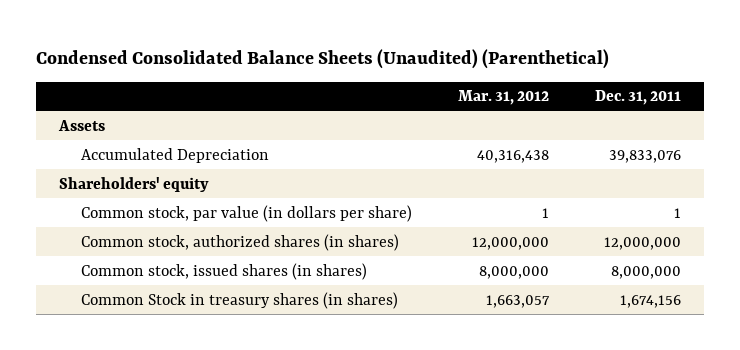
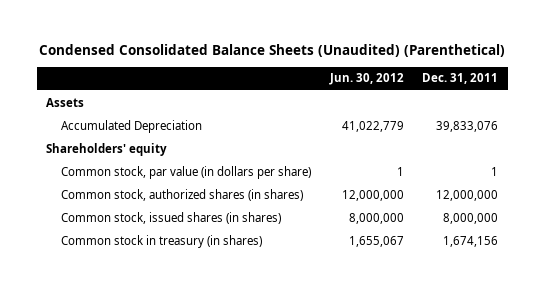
[458,90,550,106] Mar. 31, 2012 -> none
none -> [328,73,404,86] Jun. 30, 2012
[80,291,398,309] Common Stock in treasury shares (in shares) -> [61,234,263,248] Common stock in treasury (in shares)

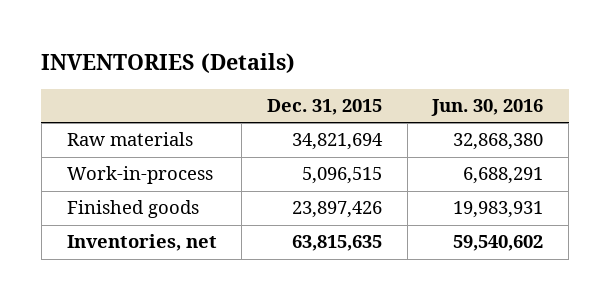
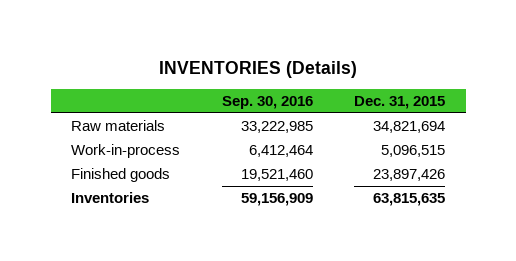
[431,98,544,116] Jun. 30, 2016 -> none
none -> [221,96,313,110] Sep. 30, 2016
[66,234,217,252] Inventories, net -> [71,192,150,204] Inventories

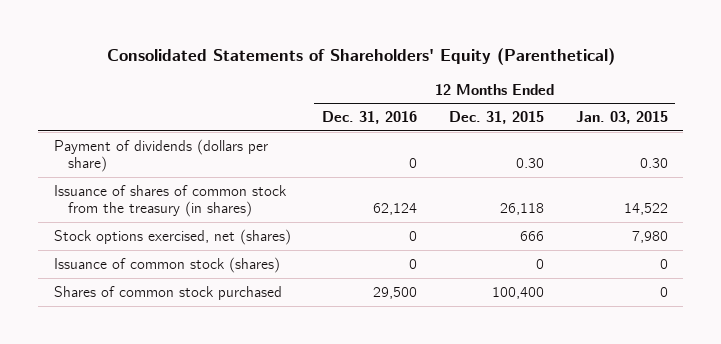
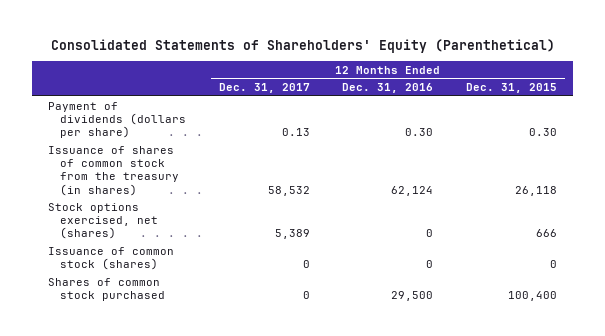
[575,111,668,125] Jan. 03, 2015 -> none
none -> [218,83,310,94] Dec. 31, 2017
[409,158,418,169] 0 -> [405,128,434,137] 0.30

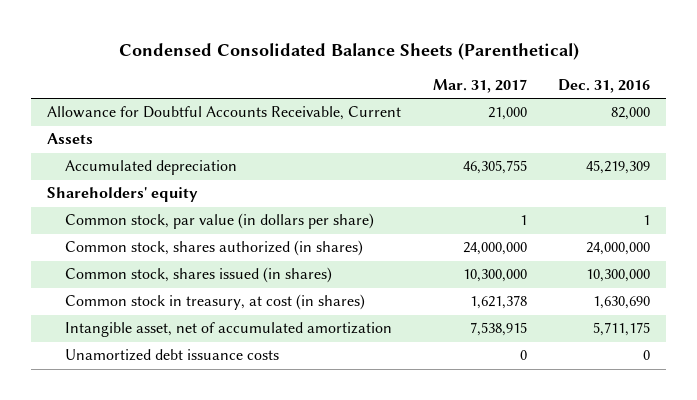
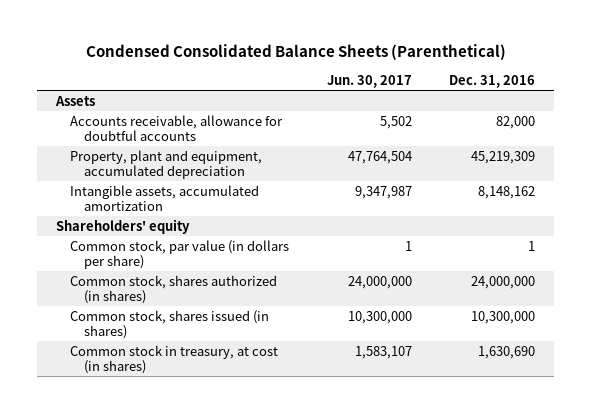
[432,79,527,94] Mar. 31, 2017 -> none
none -> [326,74,412,88] Jun. 30, 2017
[47,106,402,121] Allowance for Doubtful Accounts Receivable, Current -> none
none -> [69,114,283,141] Accounts receivable, allowance for doubtful accounts
[64,160,237,176] Accumulated depreciation -> [69,149,262,179] Property, plant and equipment, accumulated depreciation
none -> [69,184,259,211] Intangible assets, accumulated amortization
[64,322,392,338] Intangible asset, net of accumulated amortization -> none
[64,349,279,362] Unamortized debt issuance costs -> none

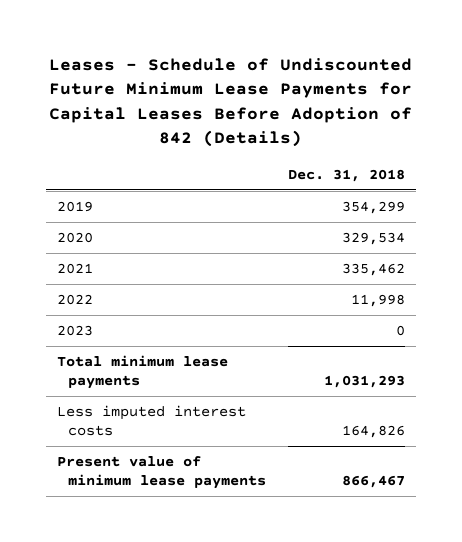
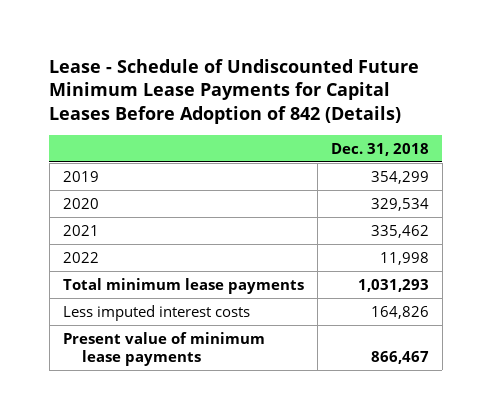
[48,58,412,148] Leases - Schedule of Undiscounted Future Minimum Lease Payments for Capital Leases Before Adoption of 842 (Details) -> [49,58,420,125] Lease - Schedule of Undiscounted Future Minimum Lease Payments for Capital Leases Before Adoption of 842 (Details)
[56,325,93,337] 2023 -> none

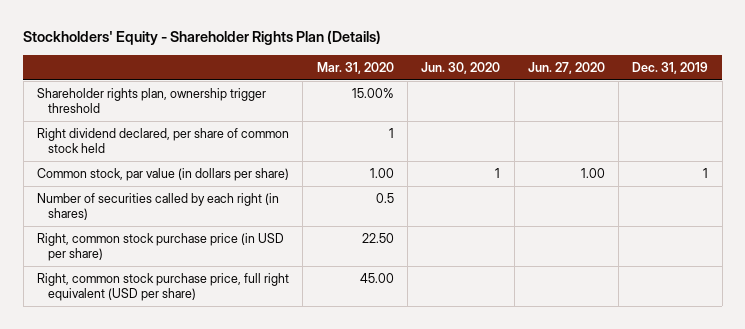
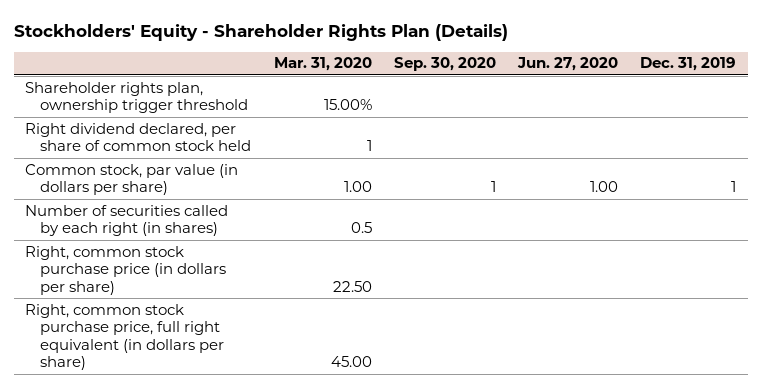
[421,61,501,74] Jun. 30, 2020 -> none
none -> [393,57,496,72] Sep. 30, 2020
[37,232,285,262] Right, common stock purchase price (in USD per share) -> [24,245,227,295] Right, common stock purchase price (in dollars per share)
[37,272,290,302] Right, common stock purchase price, full right equivalent (USD per share) -> [24,303,225,371] Right, common stock purchase price, full right equivalent (in dollars per share)

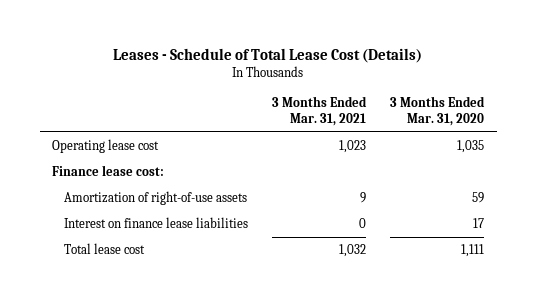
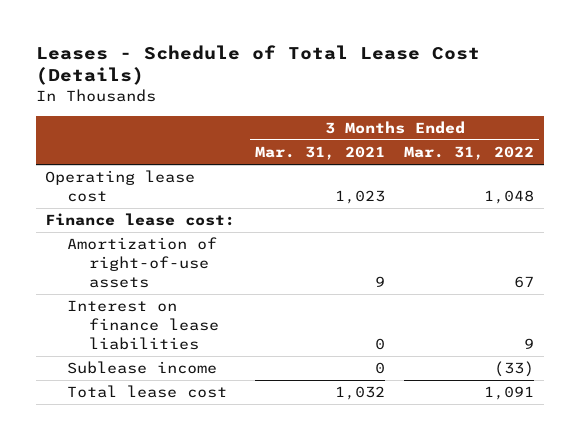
[390,96,486,127] 3 Months Ended Mar. 31, 2020 -> none
none -> [404,146,535,161] Mar. 31, 2022
none -> [67,361,218,375] Sublease income

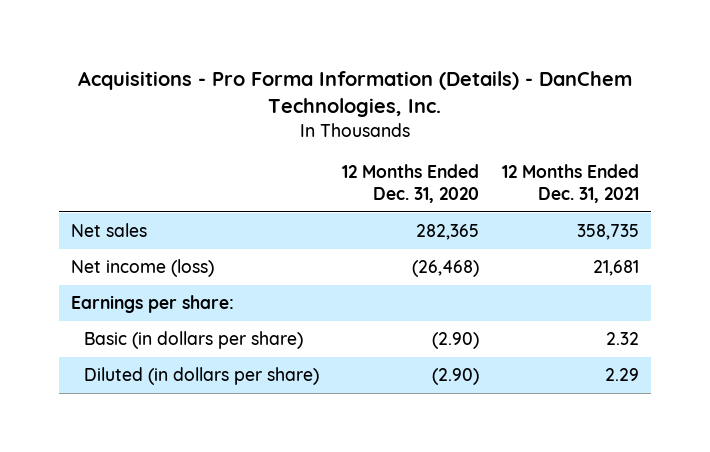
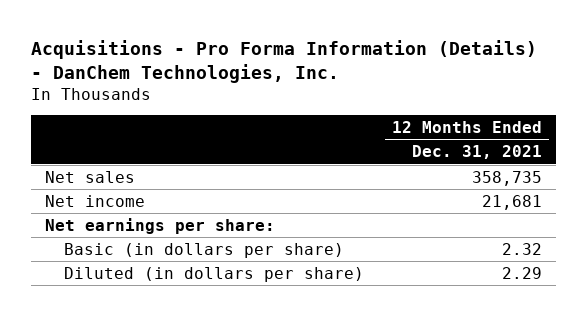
[341,164,479,204] 12 Months Ended Dec. 31, 2020 -> none
[70,258,214,277] Net income (loss) -> [44,194,145,207] Net income
[70,294,234,313] Earnings per share: -> [44,217,275,234] Net earnings per share:

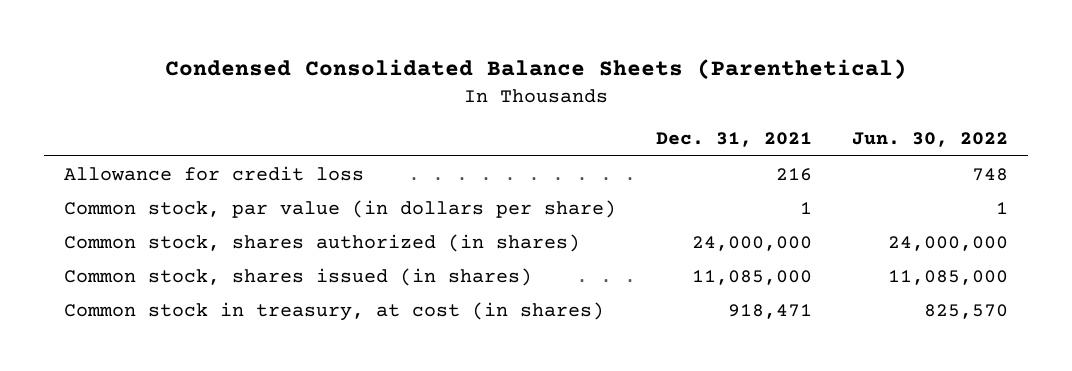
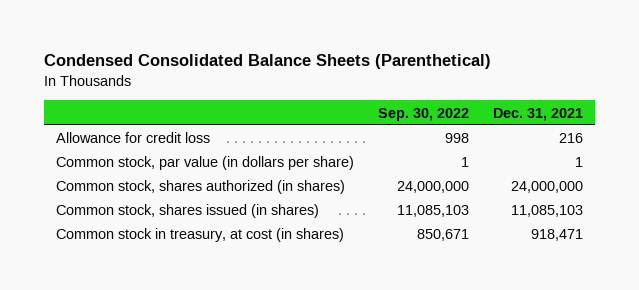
[851,132,1008,148] Jun. 30, 2022 -> none
none -> [377,107,469,121] Sep. 30, 2022
[691,269,812,285] 11,085,000 -> [510,205,583,218] 11,085,103

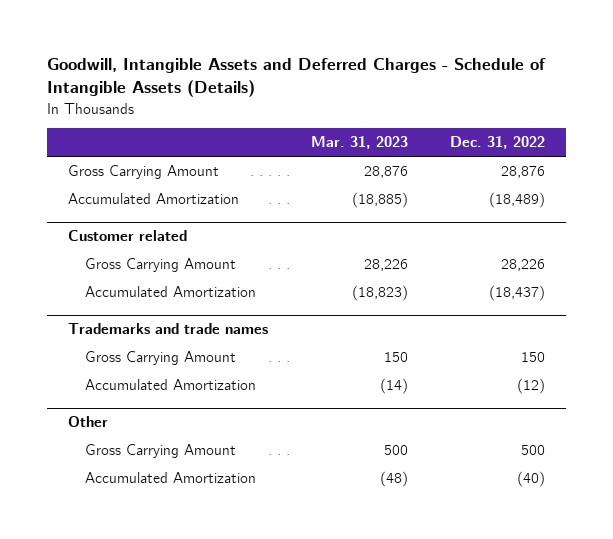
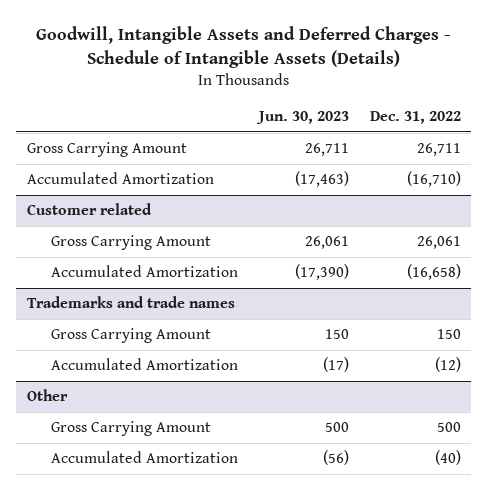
[310,136,408,150] Mar. 31, 2023 -> none
none -> [255,110,349,124] Jun. 30, 2023
[500,165,545,178] 28,876 -> [416,143,461,157] 26,711
[488,191,545,208] (18,489) -> [406,171,461,188] (16,710)
[500,258,545,271] 28,226 -> [416,236,461,250] 26,061
[488,284,545,301] (18,437) -> [406,264,461,281] (16,658)

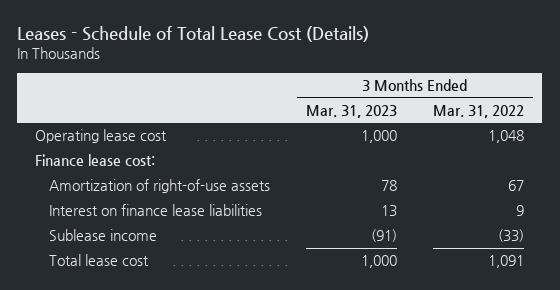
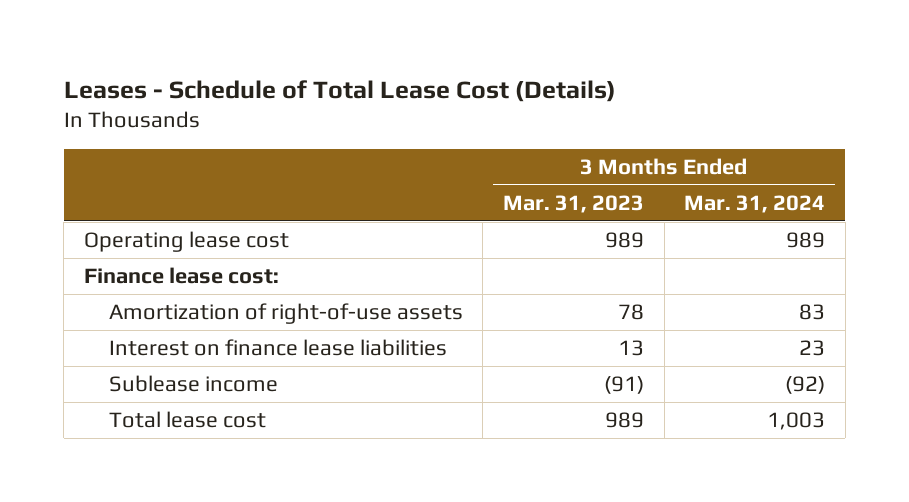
[433,104,525,118] Mar. 31, 2022 -> none
none -> [684,194,826,213] Mar. 31, 2024
[361,130,398,144] 1,000 -> [605,231,645,248] 989
[361,255,398,269] 1,000 -> [605,411,645,428] 989

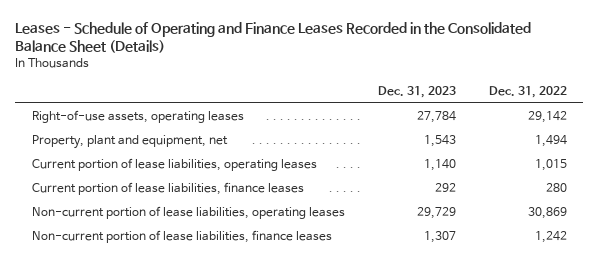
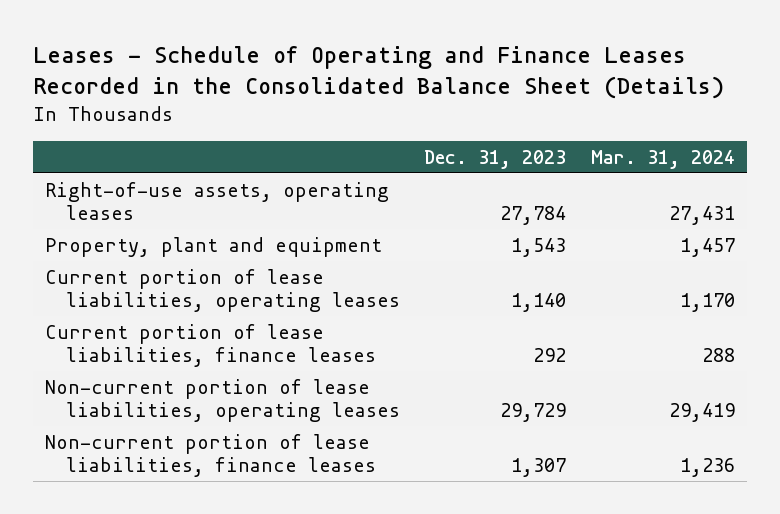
[488,86,567,99] Dec. 31, 2022 -> none
none -> [590,149,735,169] Mar. 31, 2024
[31,135,228,150] Property, plant and equipment, net -> [44,236,382,257] Property, plant and equipment

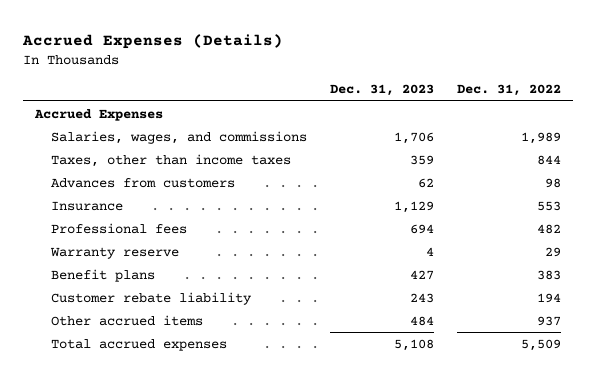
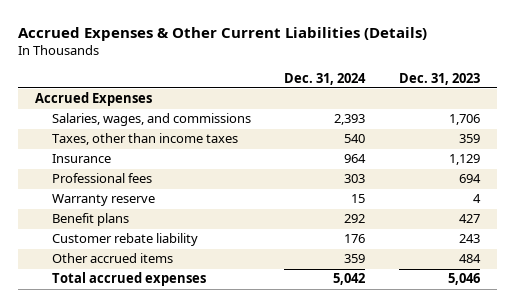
[22,33,284,49] Accrued Expenses (Details) -> [18,27,428,42] Accrued Expenses & Other Current Liabilities (Details)
[457,84,562,97] Dec. 31, 2022 -> none
none -> [284,72,367,85] Dec. 31, 2024
[51,177,236,188] Advances from customers -> none
[394,338,435,351] 5,108 -> [448,273,481,286] 5,046

